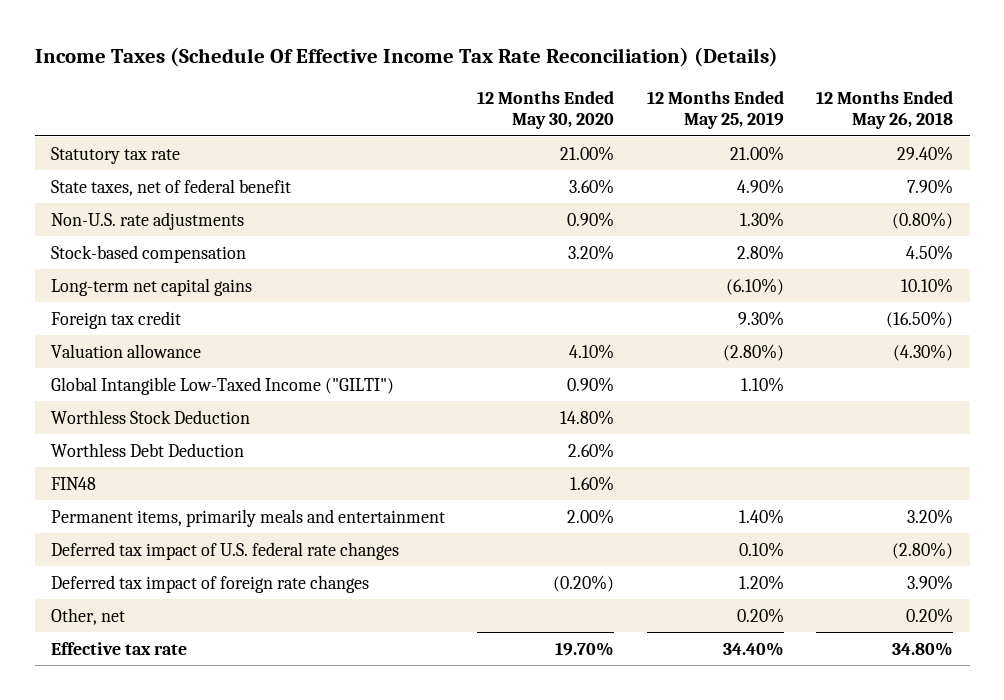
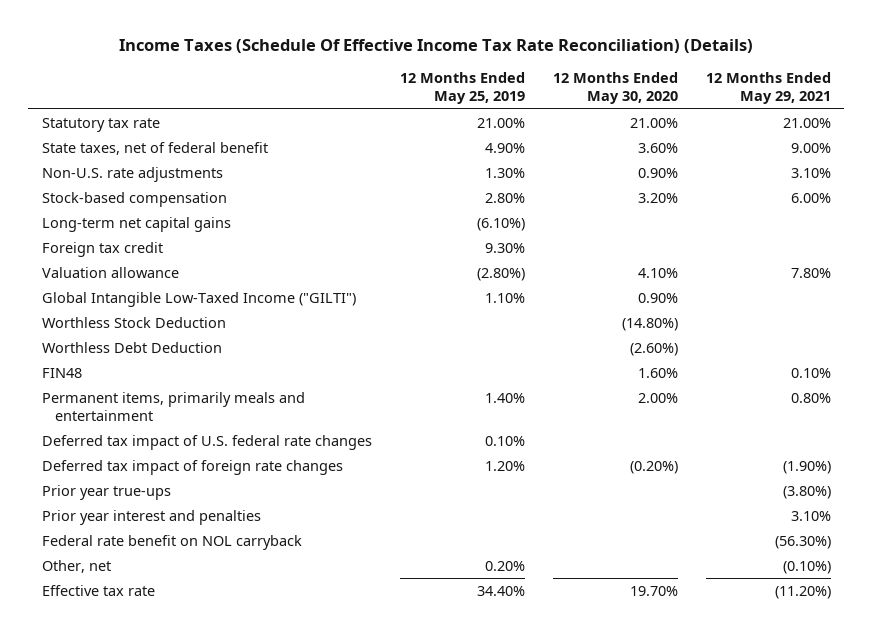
[816,91,954,130] 12 Months Ended May 26, 2018 -> none
none -> [705,71,831,104] 12 Months Ended May 29, 2021
[560,409,615,425] 14.80% -> [621,317,678,331] (14.80%)
[568,442,615,458] 2.60% -> [629,342,678,356] (2.60%)
none -> [42,484,172,500] Prior year true-ups
none -> [42,509,262,525] Prior year interest and penalties
none -> [42,534,303,550] Federal rate benefit on NOL carryback

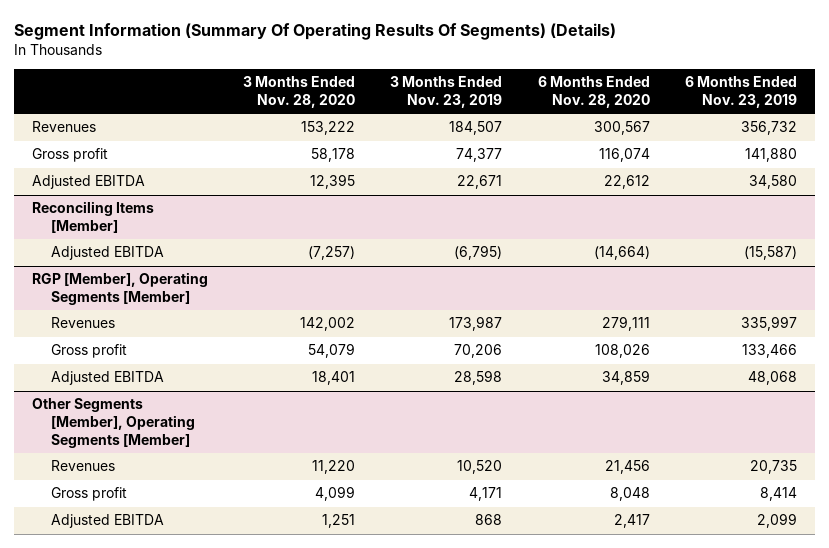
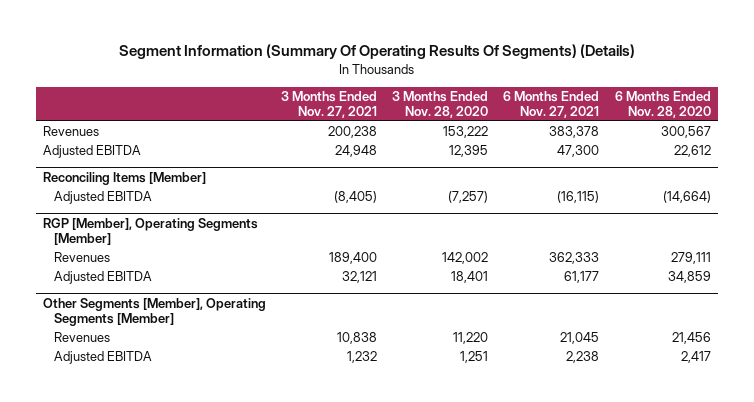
[390,76,503,108] 3 Months Ended Nov. 23, 2019 -> none
[685,76,798,108] 6 Months Ended Nov. 23, 2019 -> none
none -> [281,90,378,119] 3 Months Ended Nov. 27, 2021
none -> [503,90,600,119] 6 Months Ended Nov. 27, 2021
[31,148,108,163] Gross profit -> none
[50,344,127,359] Gross profit -> none
[50,487,127,502] Gross profit -> none

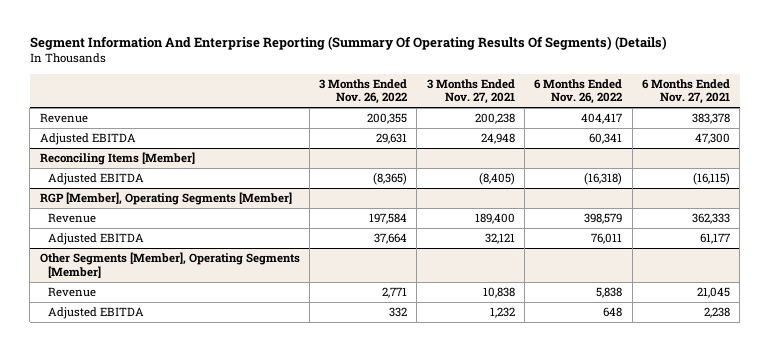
[118,43,635,59] Segment Information (Summary Of Operating Results Of Segments) (Details) -> [29,36,667,51] Segment Information And Enterprise Reporting (Summary Of Operating Results Of Segments) (Details)
[392,90,489,119] 3 Months Ended Nov. 28, 2020 -> none
[614,90,711,119] 6 Months Ended Nov. 28, 2020 -> none
none -> [319,78,408,105] 3 Months Ended Nov. 26, 2022
none -> [534,78,623,105] 6 Months Ended Nov. 26, 2022
[43,126,100,137] Revenues -> [39,112,88,123] Revenue
[54,252,111,263] Revenues -> [48,212,97,223] Revenue
[54,332,111,343] Revenues -> [48,286,97,297] Revenue

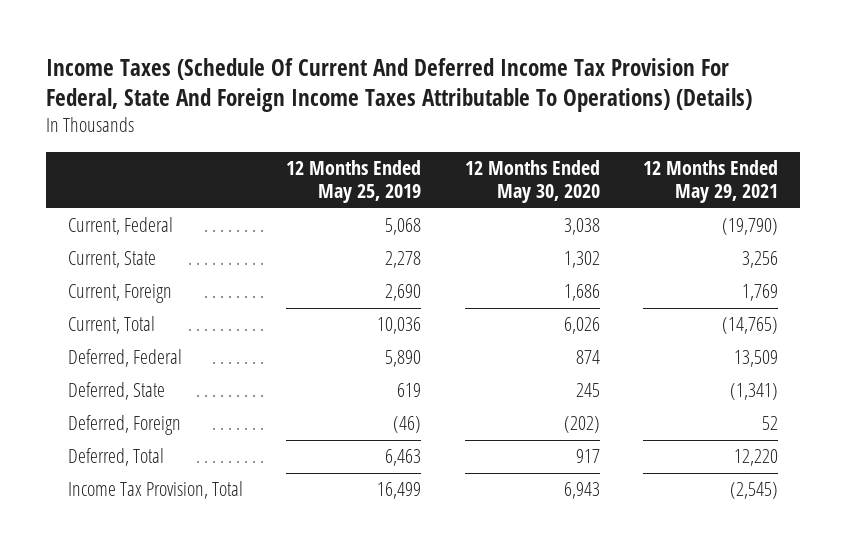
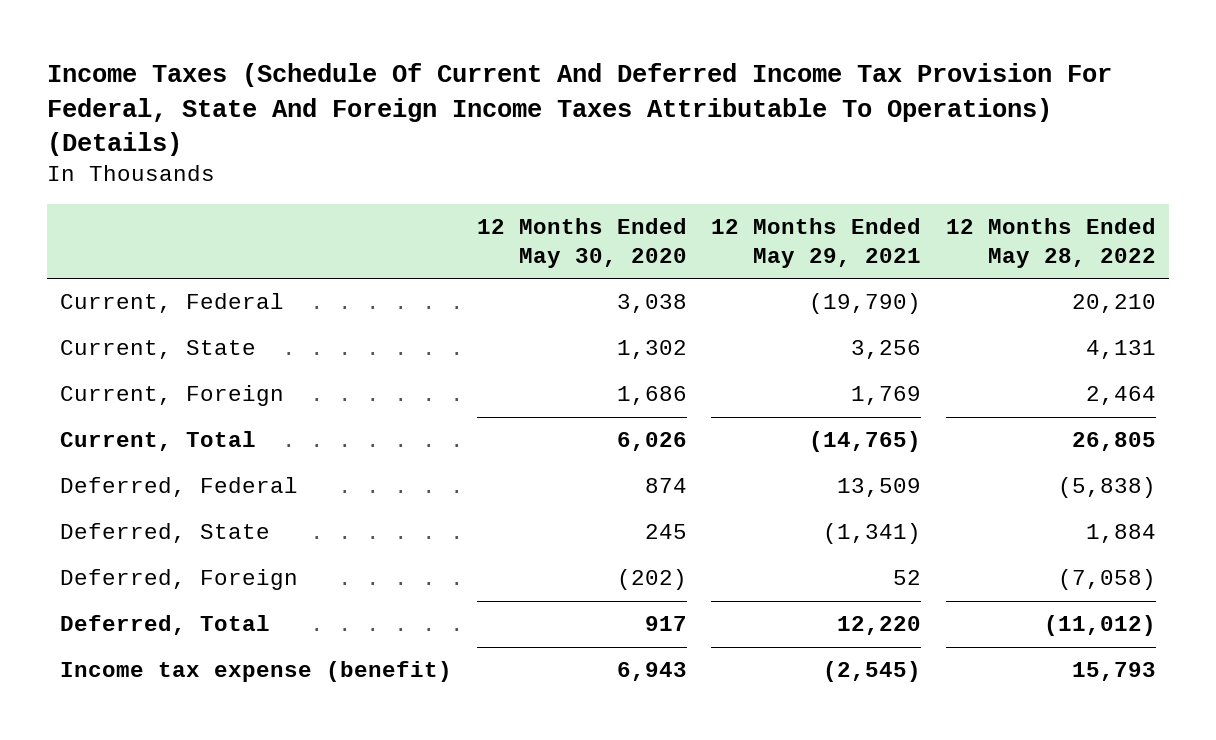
[286,159,422,204] 12 Months Ended May 25, 2019 -> none
none -> [946,217,1157,268] 12 Months Ended May 28, 2022
[67,481,243,500] Income Tax Provision, Total -> [59,661,452,683] Income tax expense (benefit)

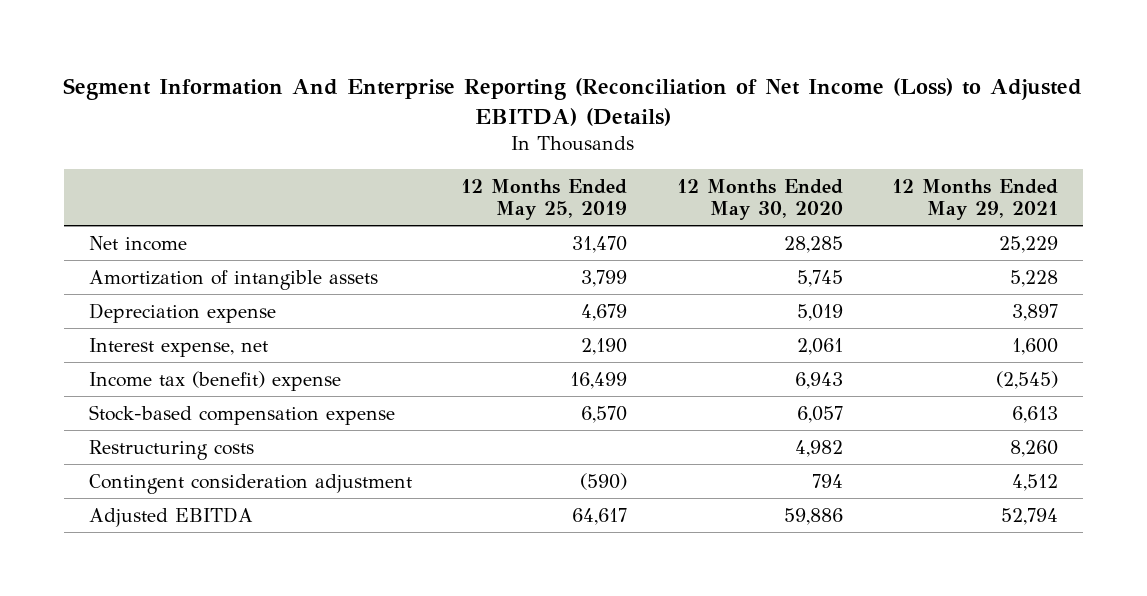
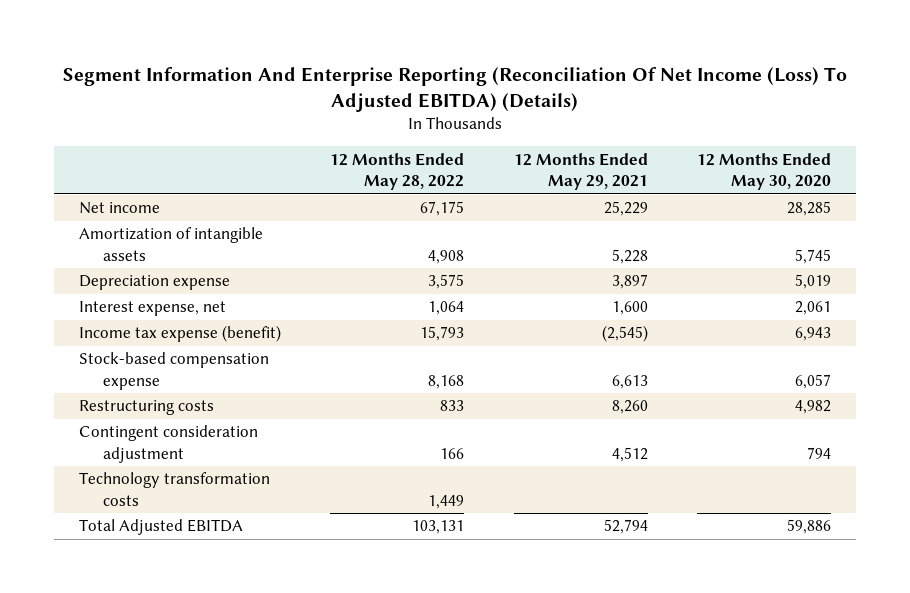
[63,77,1083,126] Segment Information And Enterprise Reporting (Reconciliation of Net Income (Loss) to Adjusted EBITDA) (Details) -> [62,66,847,112] Segment Information And Enterprise Reporting (Reconciliation Of Net Income (Loss) To Adjusted EBITDA) (Details)
[461,178,628,220] 12 Months Ended May 25, 2019 -> none
none -> [330,152,465,191] 12 Months Ended May 28, 2022
[88,370,341,391] Income tax (benefit) expense -> [79,325,282,343] Income tax expense (benefit)
none -> [79,472,271,506] Technology transformation costs
[88,506,253,527] Adjusted EBITDA -> [79,519,244,536] Total Adjusted EBITDA

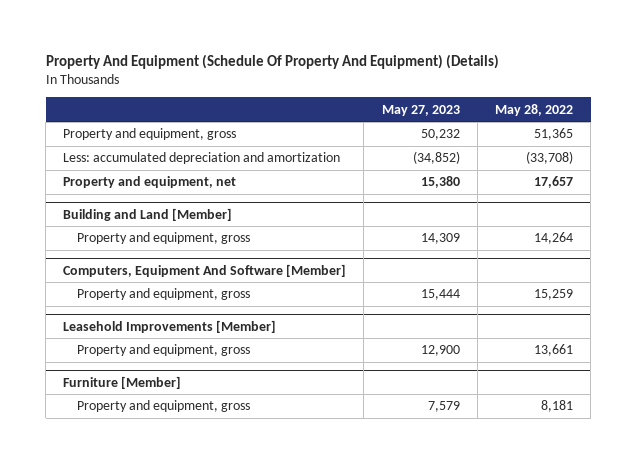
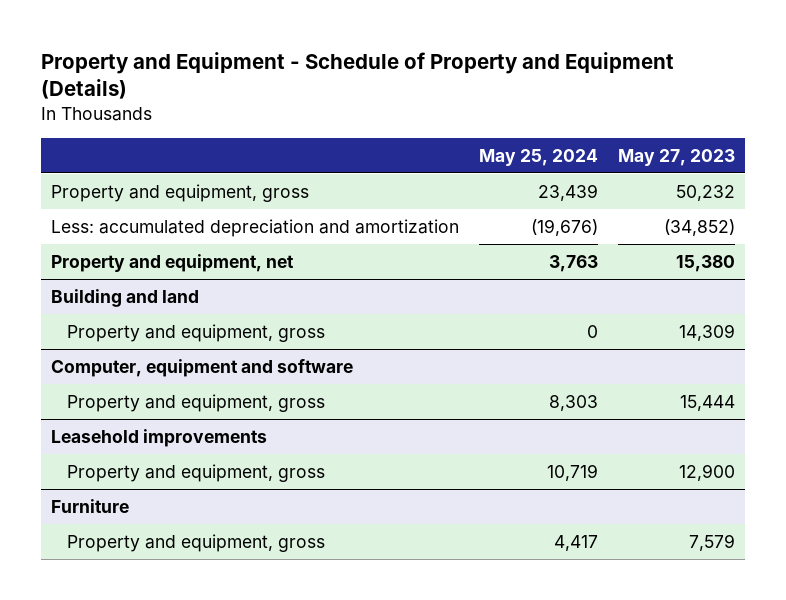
[45,54,499,70] Property And Equipment (Schedule Of Property And Equipment) (Details) -> [41,51,675,100] Property and Equipment - Schedule of Property and Equipment (Details)
[495,103,574,116] May 28, 2022 -> none
none -> [479,148,599,166] May 25, 2024
[63,207,233,221] Building and Land [Member] -> [51,288,200,307] Building and land
[63,263,347,277] Computers, Equipment And Software [Member] -> [51,358,354,377] Computer, equipment and software
[63,319,277,333] Leasehold Improvements [Member] -> [51,428,268,447] Leasehold improvements
[63,375,182,389] Furniture [Member] -> [51,498,130,513] Furniture

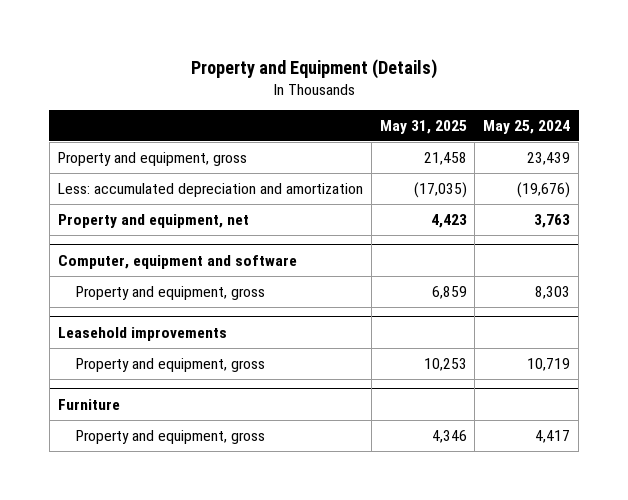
[41,51,675,100] Property and Equipment - Schedule of Property and Equipment (Details) -> [191,58,438,79] Property and Equipment (Details)
[618,148,736,166] May 27, 2023 -> none
none -> [379,120,467,135] May 31, 2025
[51,288,200,307] Building and land -> none
[67,323,326,342] Property and equipment, gross -> none

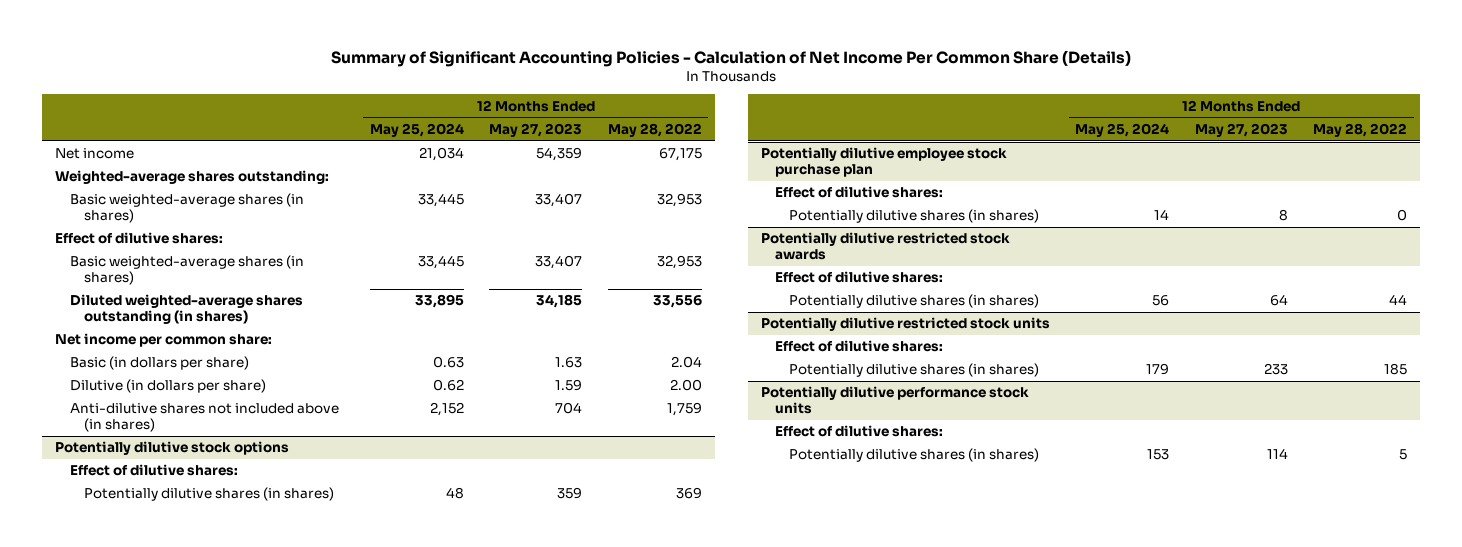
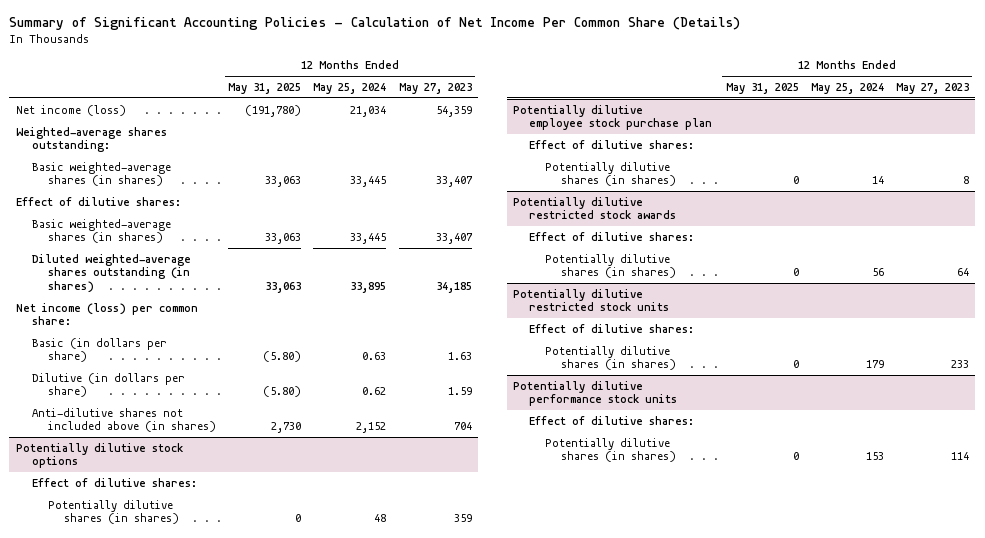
[607,123,702,138] May 28, 2022 -> none
none -> [228,82,302,94] May 31, 2025
[55,148,135,160] Net income -> [15,104,126,116] Net income (loss)
[55,333,273,348] Net income per common share: -> [15,302,198,326] Net income (loss) per common share:

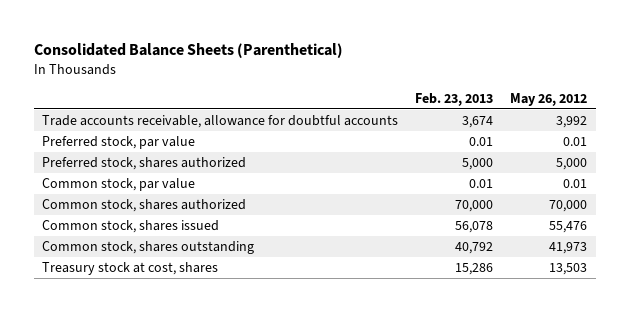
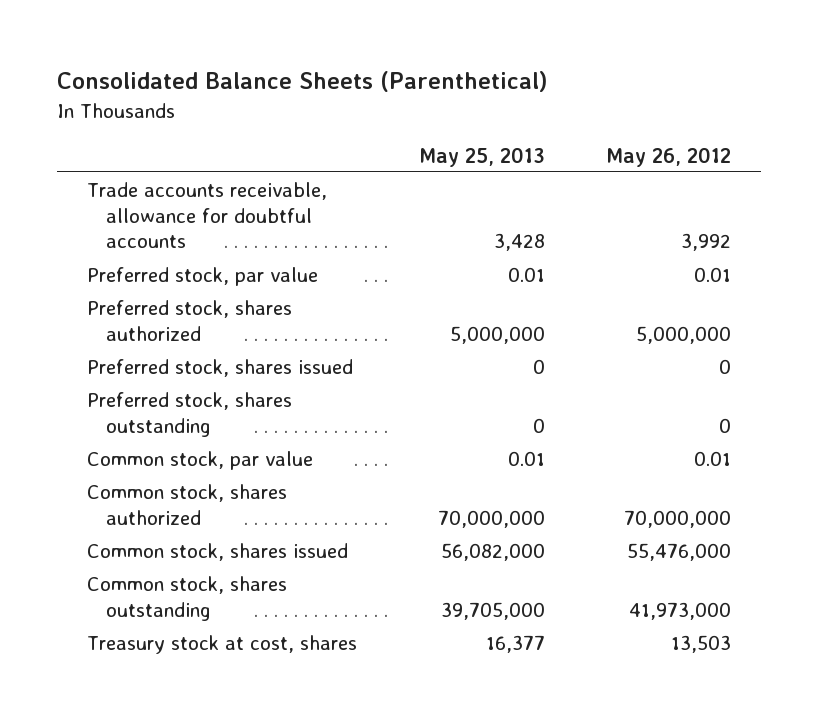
[415,93,494,107] Feb. 23, 2013 -> none
none -> [418,146,545,167] May 25, 2013
[556,157,588,170] 5,000 -> [635,325,731,344] 5,000,000
none -> [87,358,354,377] Preferred stock, shares issued
none -> [87,391,293,437] Preferred stock, shares outstanding
[549,199,588,212] 70,000 -> [623,509,731,528] 70,000,000
[549,220,588,233] 55,476 -> [626,542,731,561] 55,476,000
[549,241,588,254] 41,973 -> [628,601,731,620] 41,973,000

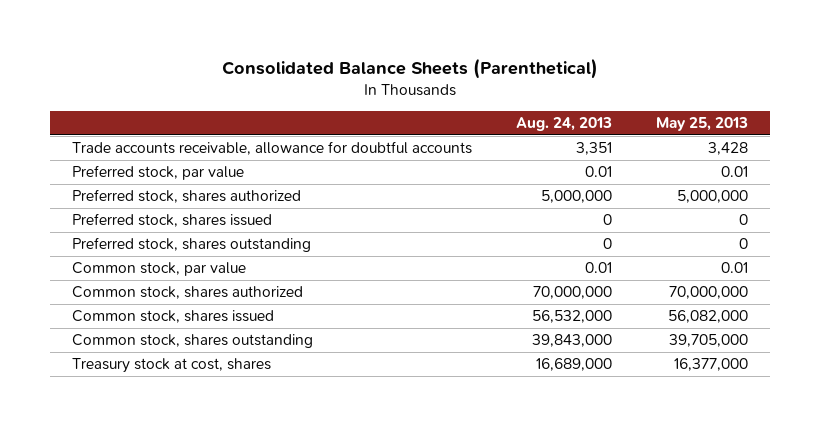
[605,146,731,167] May 26, 2012 -> none
none -> [515,116,612,131] Aug. 24, 2013
[485,634,545,653] 16,377 -> [673,358,748,372] 16,377,000

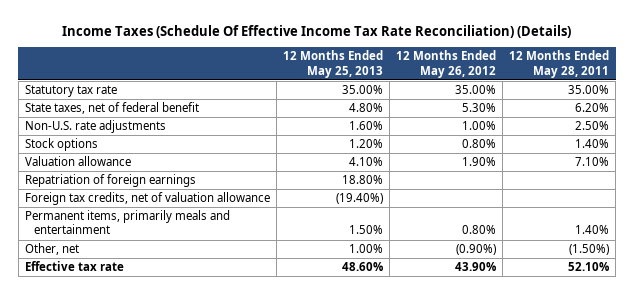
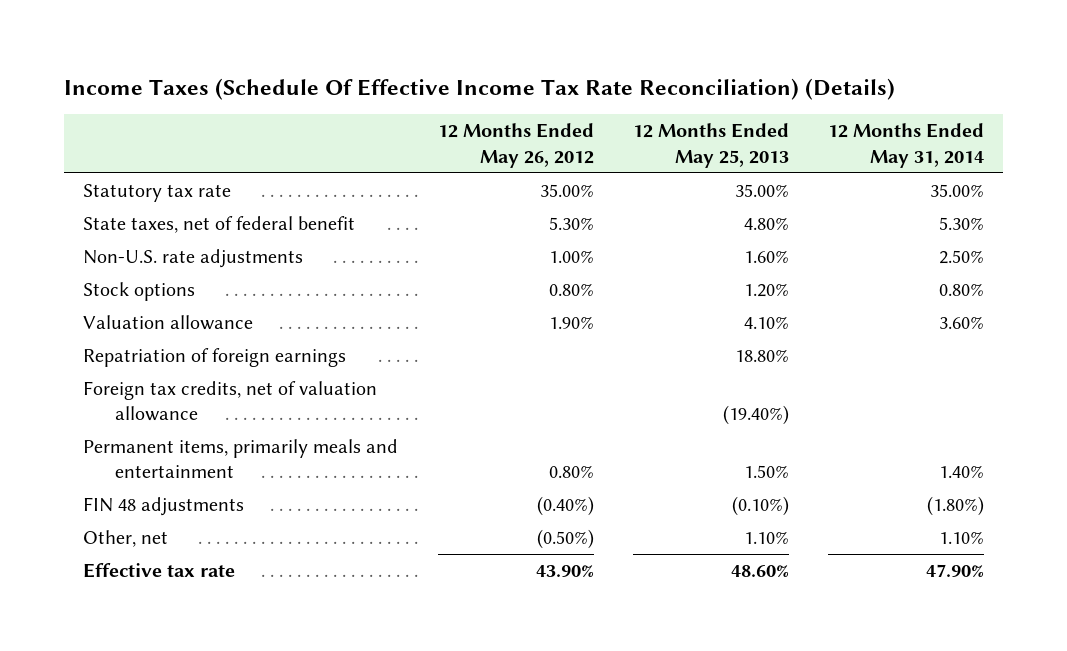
[509,50,610,78] 12 Months Ended May 28, 2011 -> none
none -> [827,123,984,168] 12 Months Ended May 31, 2014
none -> [83,496,245,516] FIN 48 adjustments
[348,244,383,254] 1.00% -> [743,530,789,544] 1.10%
[455,244,496,256] (0.90%) -> [536,528,594,549] (0.50%)

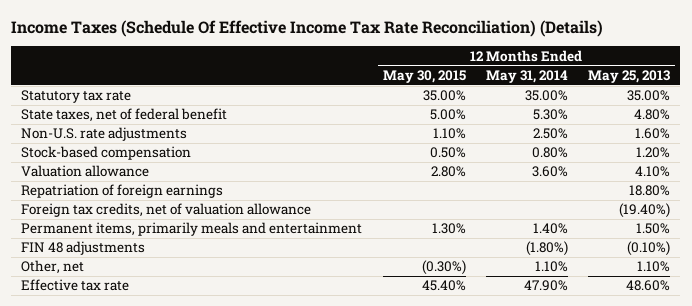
[437,123,594,168] 12 Months Ended May 26, 2012 -> none
none -> [382,69,466,83] May 30, 2015
[83,281,196,301] Stock options -> [21,146,192,161] Stock-based compensation

